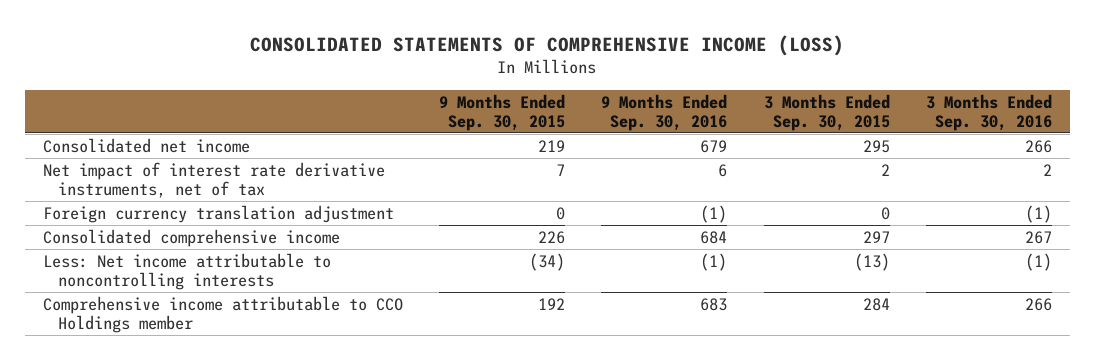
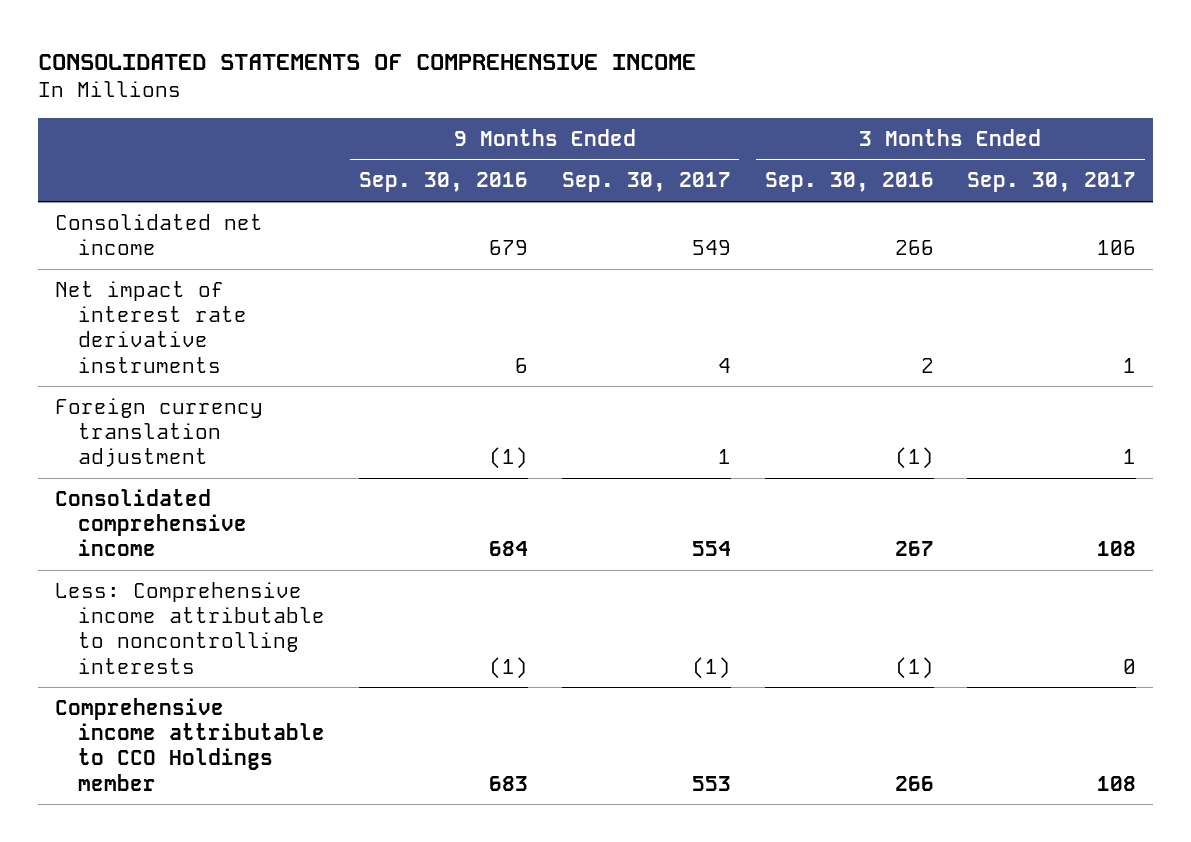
[250,35,845,57] CONSOLIDATED STATEMENTS OF COMPREHENSIVE INCOME (LOSS) -> [37,53,696,70] CONSOLIDATED STATEMENTS OF COMPREHENSIVE INCOME
[439,93,566,131] 9 Months Ended Sep. 30, 2015 -> none
[763,93,890,131] 3 Months Ended Sep. 30, 2015 -> none
none -> [561,172,731,193] Sep. 30, 2017
none -> [967,172,1137,193] Sep. 30, 2017
[43,161,386,198] Net impact of interest rate derivative instruments, net of tax -> [54,280,247,373] Net impact of interest rate derivative instruments
[43,252,332,290] Less: Net income attributable to noncontrolling interests -> [54,581,325,674] Less: Comprehensive income attributable to noncontrolling interests

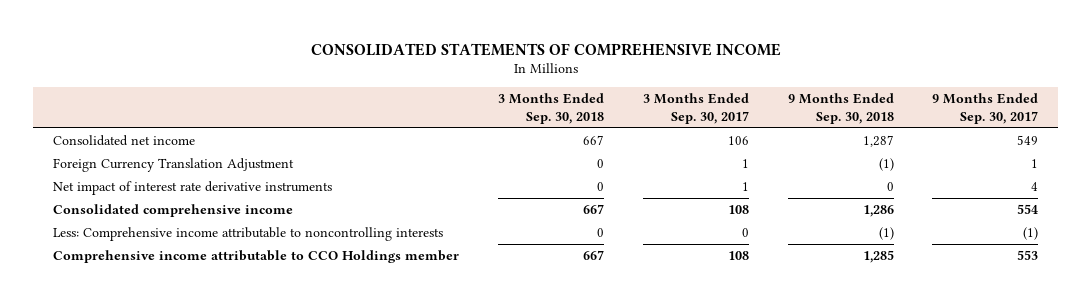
[358,172,528,193] Sep. 30, 2016 -> none
[764,172,934,193] Sep. 30, 2016 -> none
none -> [497,93,604,124] 3 Months Ended Sep. 30, 2018
none -> [787,93,894,124] 9 Months Ended Sep. 30, 2018
none -> [52,158,294,173] Foreign Currency Translation Adjustment
[54,397,263,468] Foreign currency translation adjustment -> none

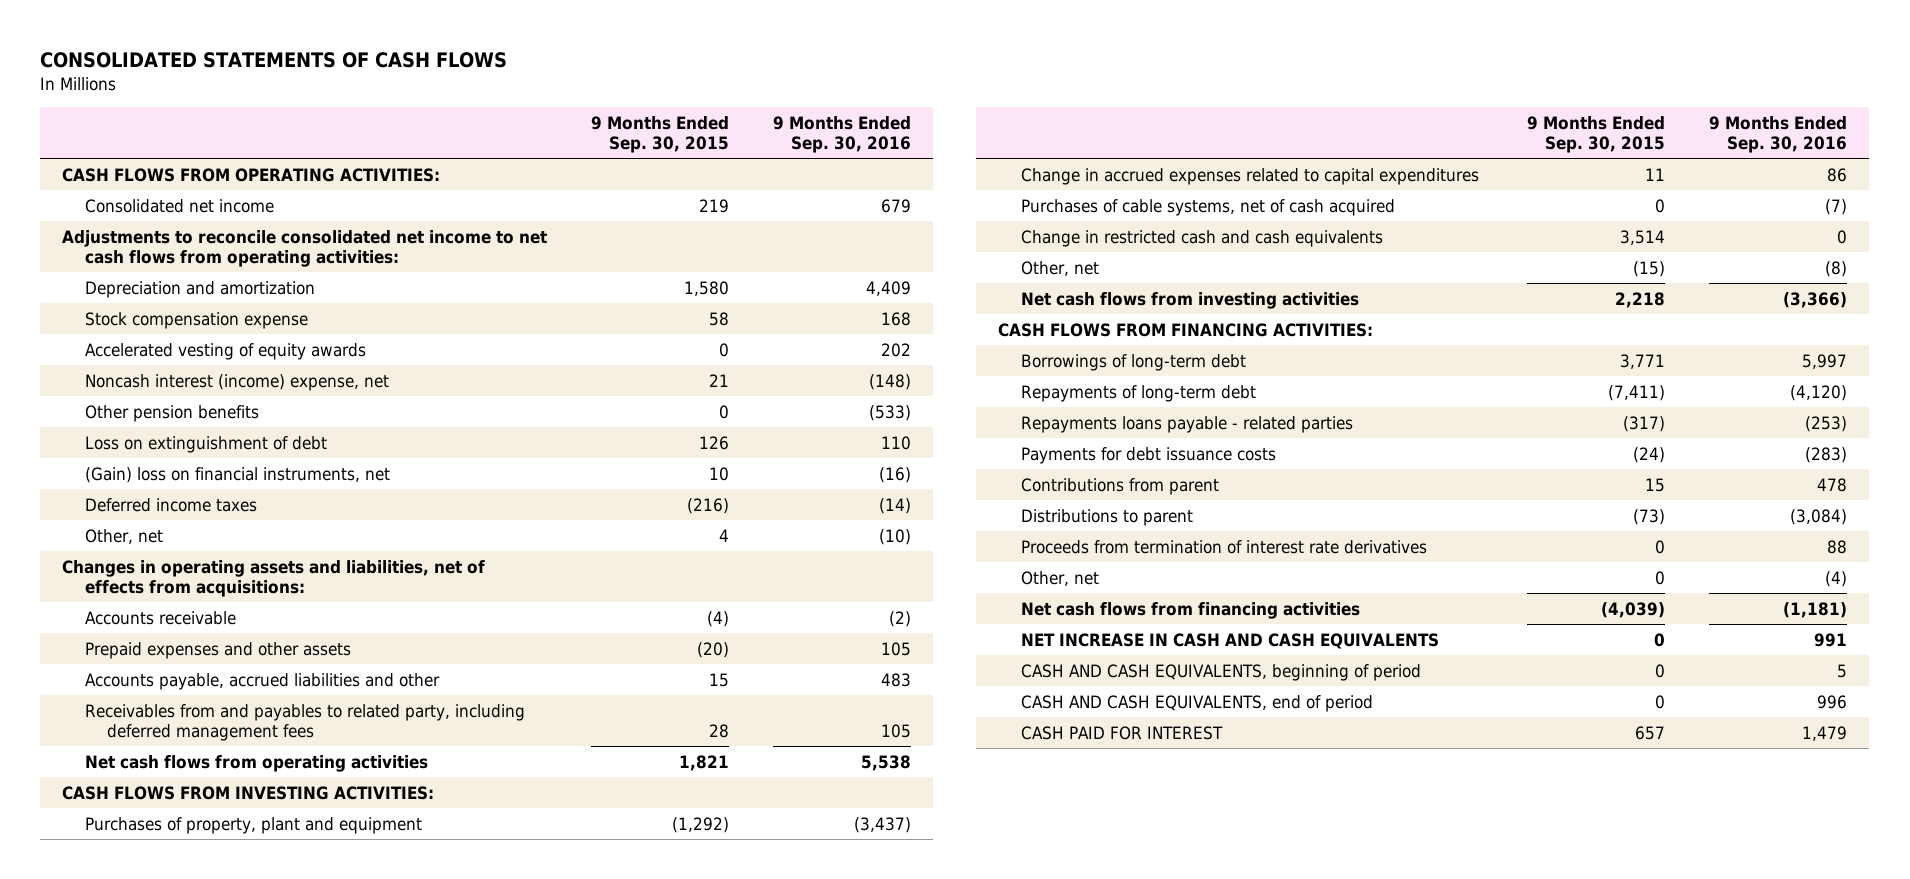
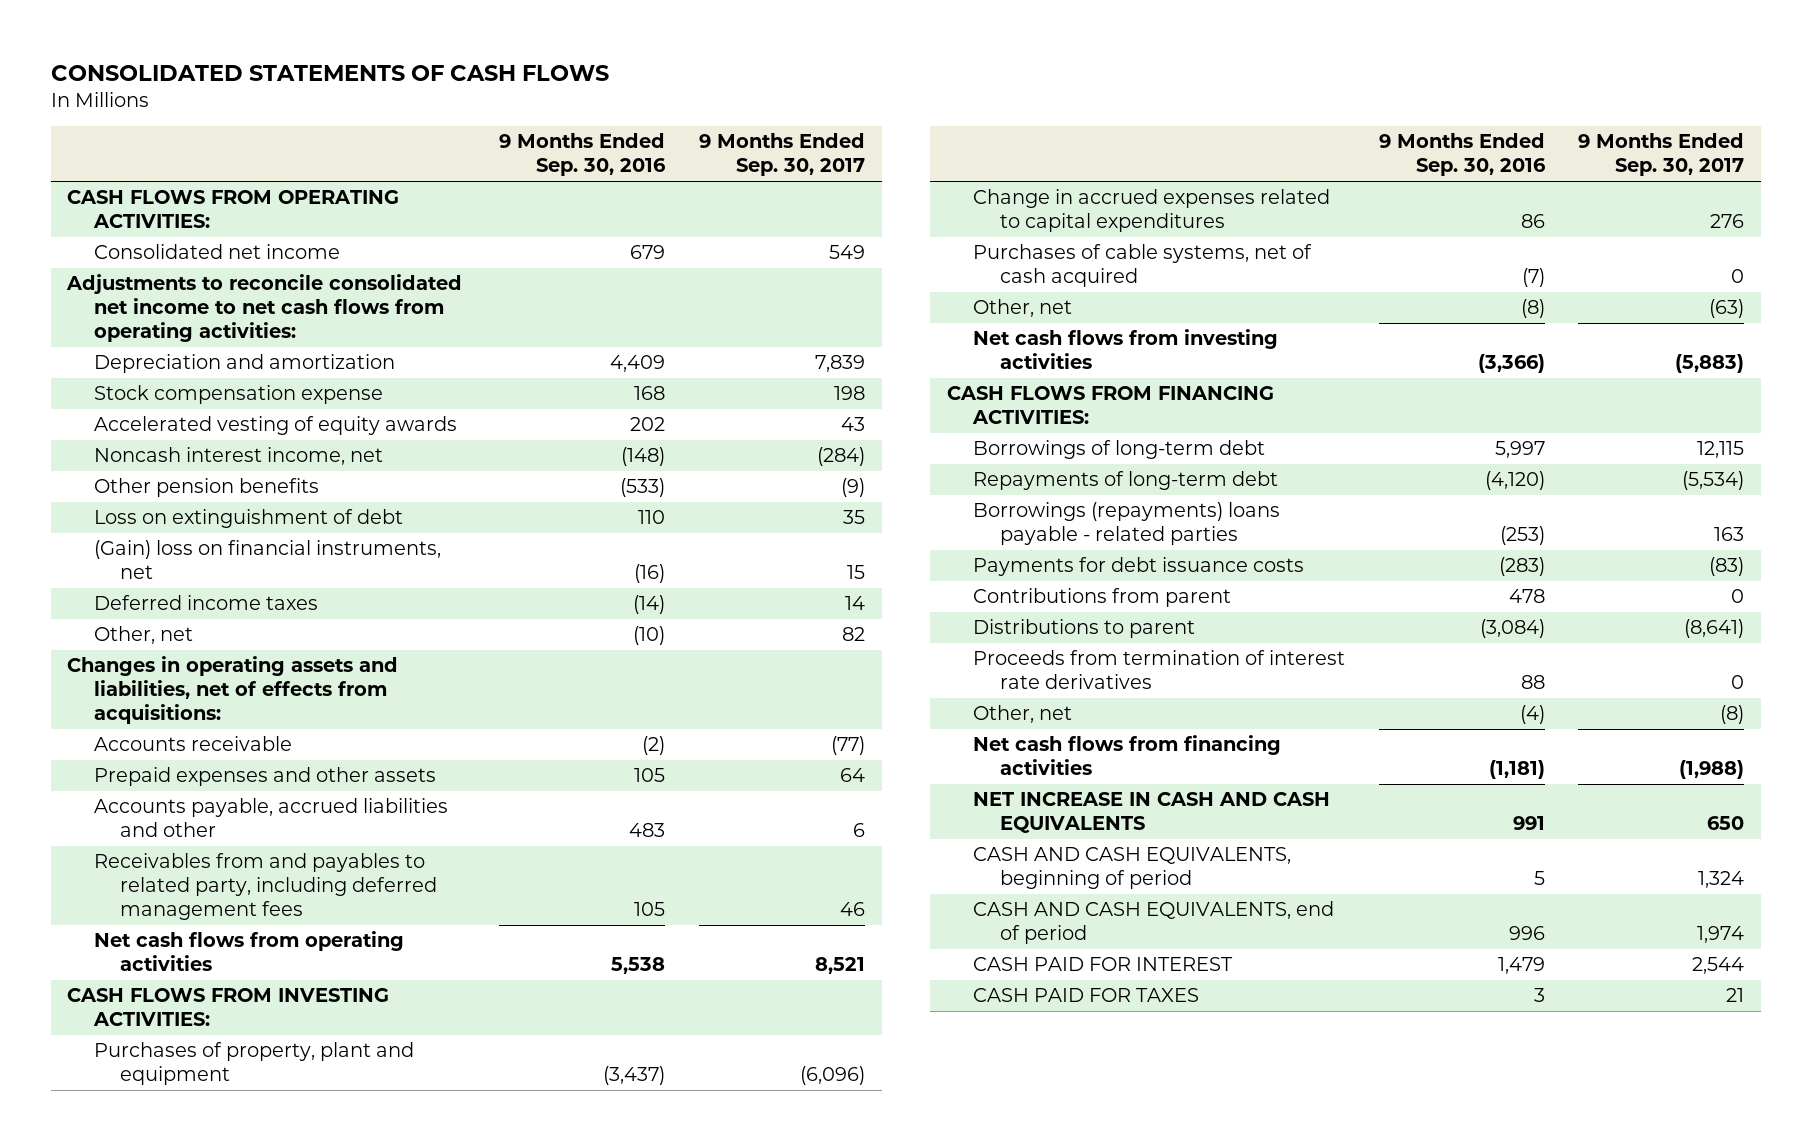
[591,115,730,153] 9 Months Ended Sep. 30, 2015 -> none
none -> [698,133,865,177] 9 Months Ended Sep. 30, 2017
[84,373,389,391] Noncash interest (income) expense, net -> [93,447,383,466] Noncash interest income, net
[1020,229,1383,247] Change in restricted cash and cash equivalents -> none
[1020,415,1353,433] Repayments loans payable - related parties -> [973,502,1281,546] Borrowings (repayments) loans payable - related parties
none -> [973,988,1200,1003] CASH PAID FOR TAXES

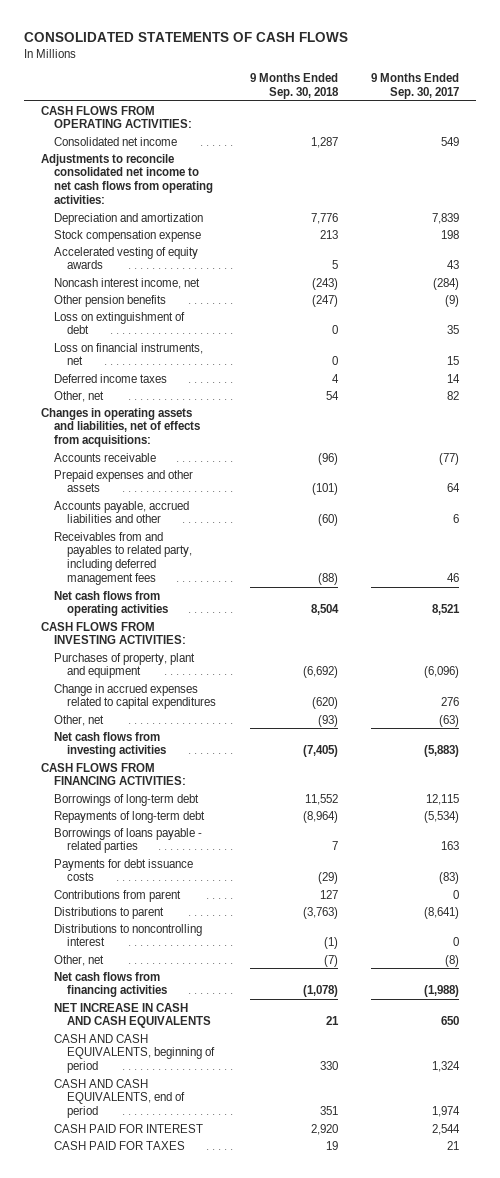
[499,133,667,177] 9 Months Ended Sep. 30, 2016 -> none
none -> [249,73,339,100] 9 Months Ended Sep. 30, 2018
[93,540,441,580] (Gain) loss on financial instruments, net -> [54,342,204,366] Loss on financial instruments, net
[973,244,1313,288] Purchases of cable systems, net of cash acquired -> none
[973,502,1281,546] Borrowings (repayments) loans payable - related parties -> [54,827,203,854] Borrowings of loans payable - related parties
[973,650,1346,690] Proceeds from termination of interest rate derivatives -> none
none -> [54,923,203,947] Distributions to noncontrolling interest

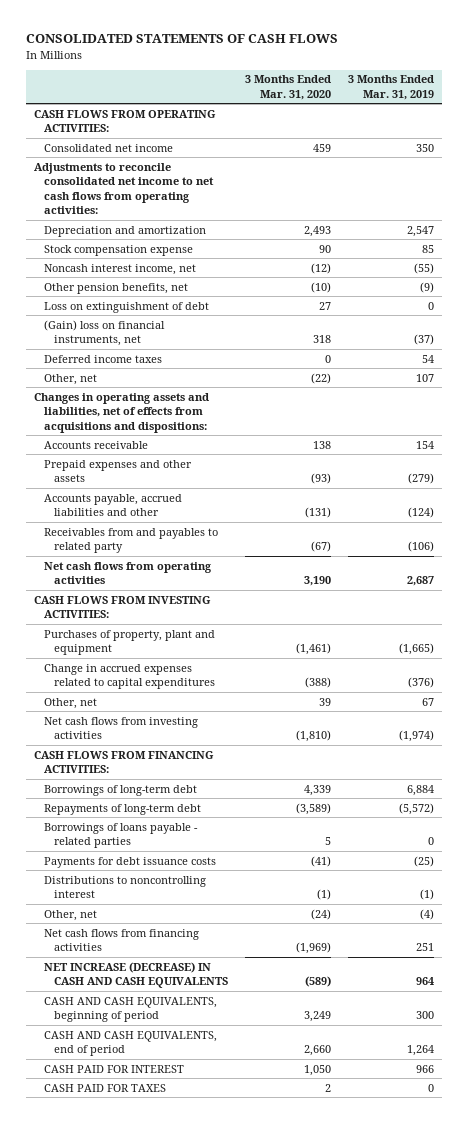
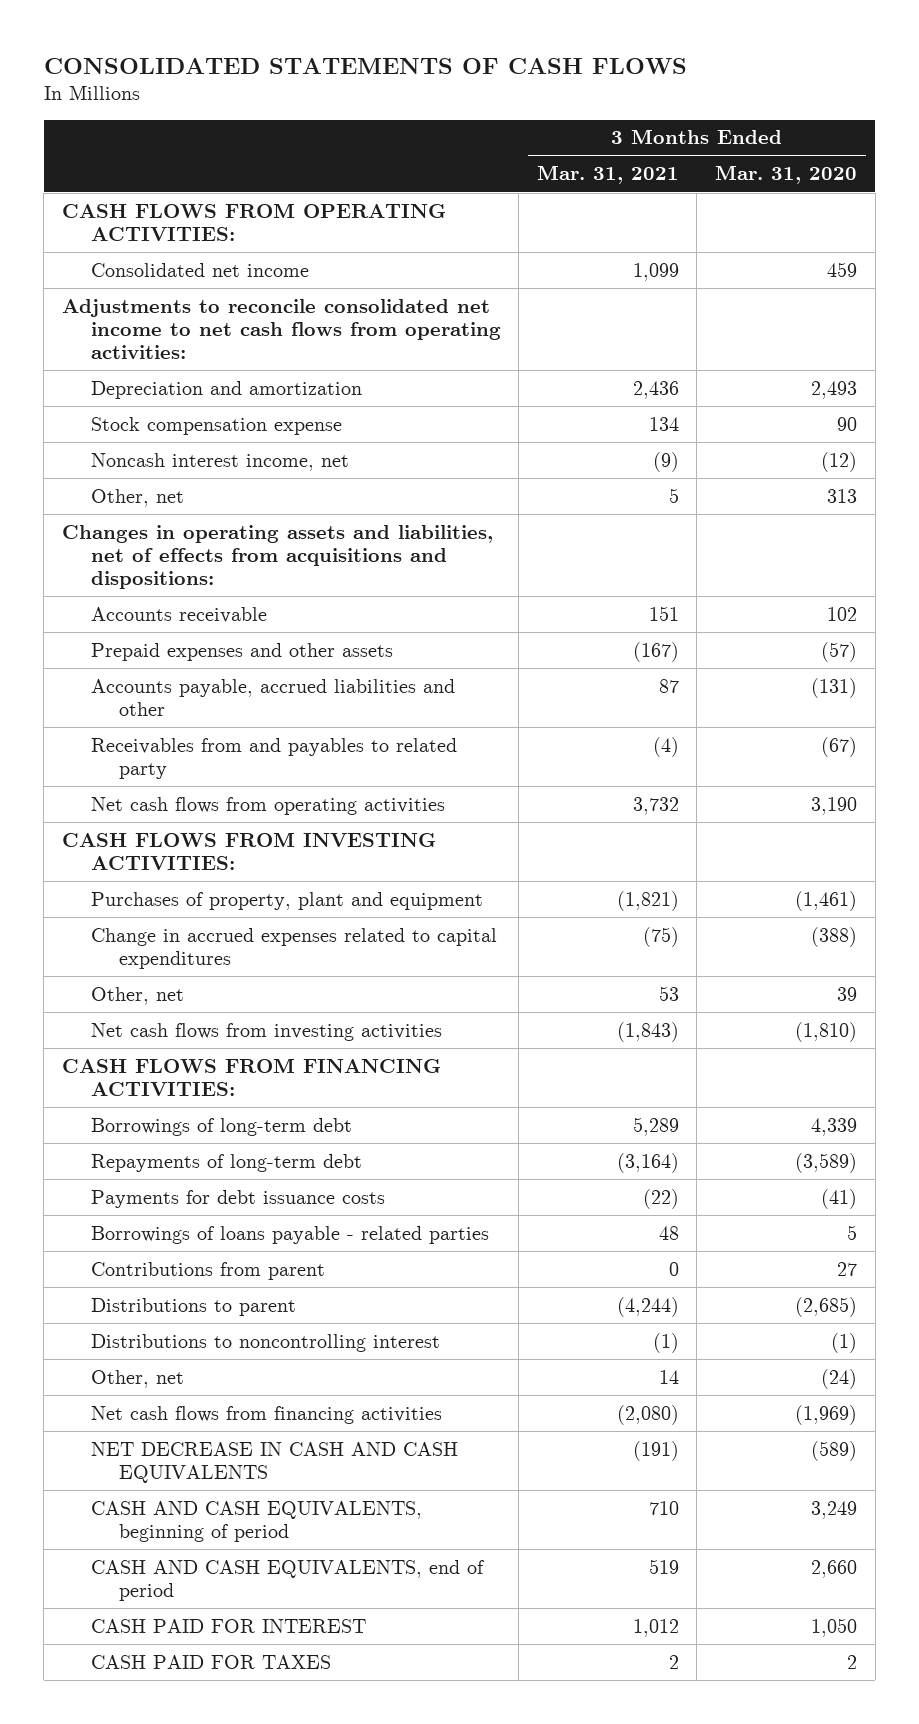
[347,75,434,100] 3 Months Ended Mar. 31, 2019 -> none
none -> [536,165,679,185] Mar. 31, 2021
[44,282,189,294] Other pension benefits, net -> none
[44,301,210,313] Loss on extinguishment of debt -> none
[44,319,166,347] (Gain) loss on financial instruments, net -> none
[44,354,163,363] Deferred income taxes -> none
[310,372,331,384] (22) -> [826,488,857,503] 313
[312,440,331,449] 138 -> [826,606,857,621] 102
[310,473,331,485] (93) -> [820,641,857,662] (57)
[44,822,199,849] Borrowings of loans payable - related parties -> [90,1225,489,1244] Borrowings of loans payable - related parties
none -> [90,1261,325,1280] Contributions from parent
none -> [90,1297,296,1316] Distributions to parent
[44,961,229,989] NET INCREASE (DECREASE) IN CASH AND CASH EQUIVALENTS -> [90,1441,458,1483] NET DECREASE IN CASH AND CASH EQUIVALENTS

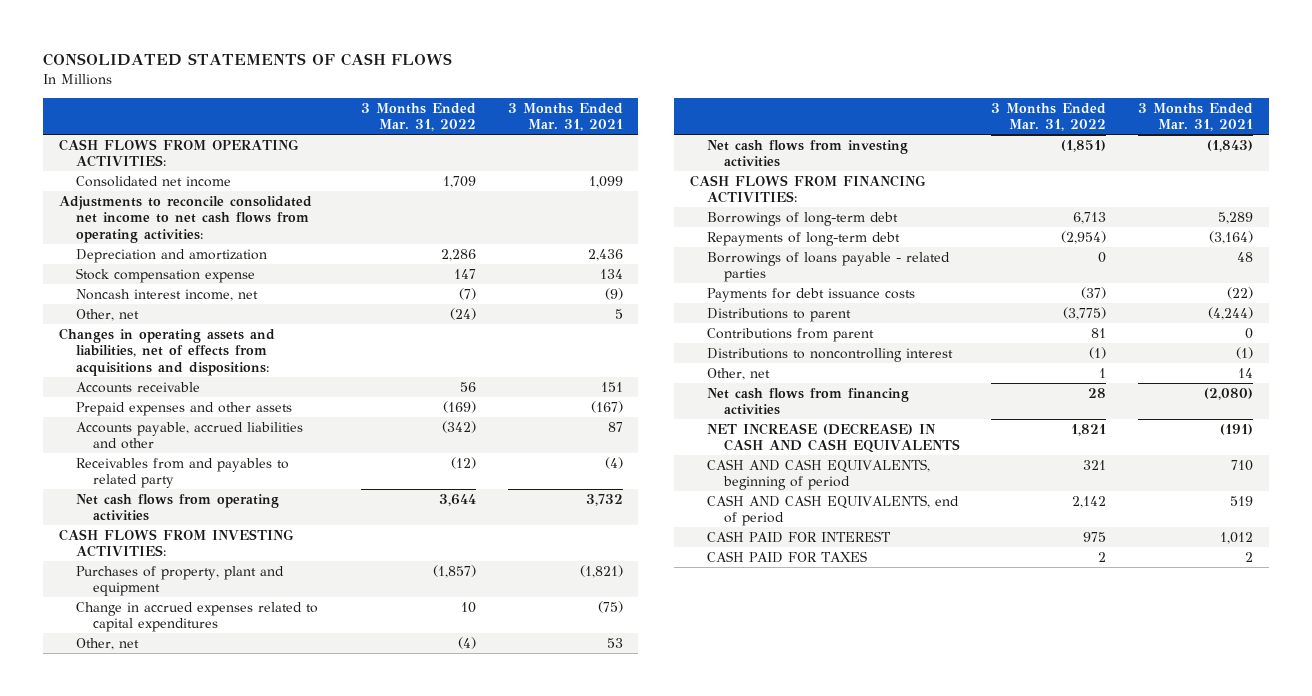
[714,165,857,185] Mar. 31, 2020 -> none
none -> [360,102,476,132] 3 Months Ended Mar. 31, 2022
[90,1189,385,1208] Payments for debt issuance costs -> [706,287,915,302] Payments for debt issuance costs
[90,1261,325,1280] Contributions from parent -> [706,327,874,342] Contributions from parent
[90,1441,458,1483] NET DECREASE IN CASH AND CASH EQUIVALENTS -> [706,422,960,454] NET INCREASE (DECREASE) IN CASH AND CASH EQUIVALENTS

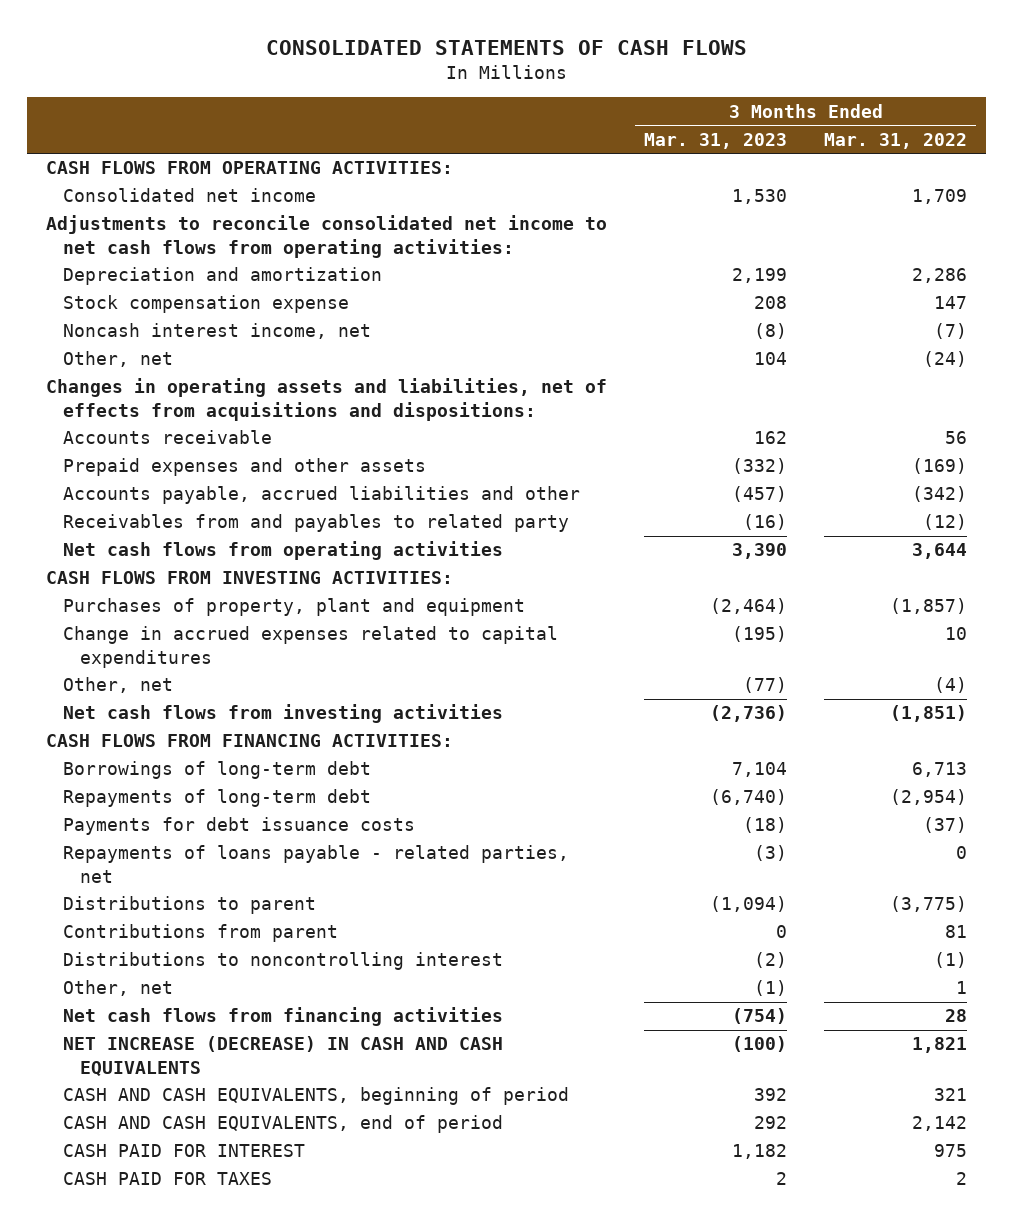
[507,102,623,132] 3 Months Ended Mar. 31, 2021 -> none
none -> [644,132,788,149] Mar. 31, 2023
[706,251,950,283] Borrowings of loans payable - related parties -> none
none -> [63,845,570,883] Repayments of loans payable - related parties, net

